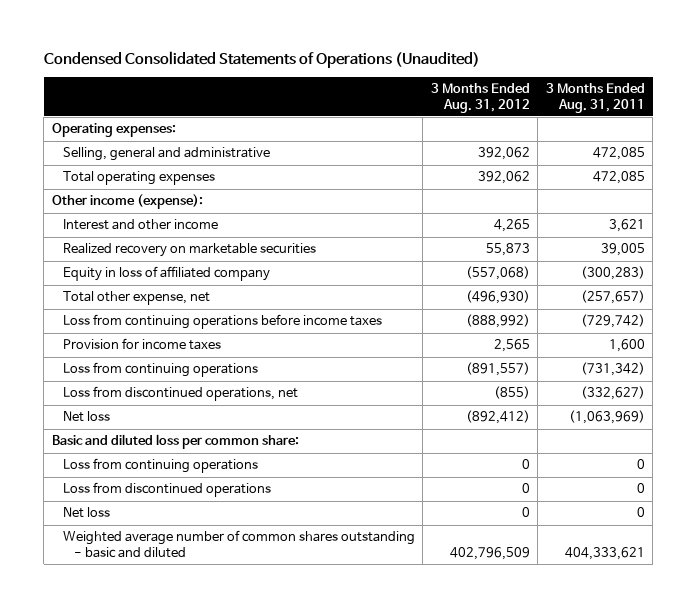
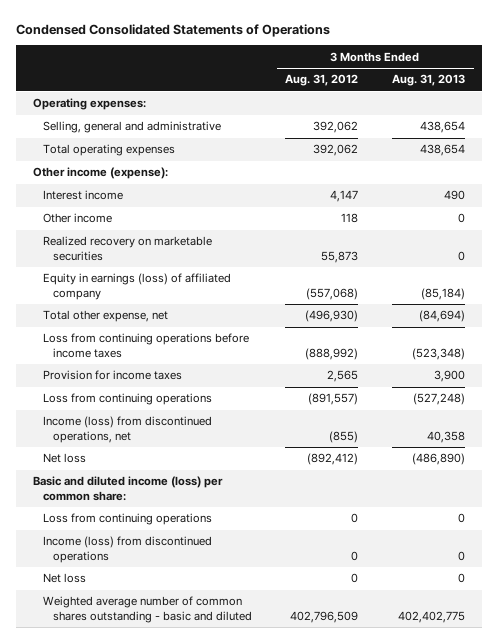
[43,50,480,68] Condensed Consolidated Statements of Operations (Unaudited) -> [16,23,331,37] Condensed Consolidated Statements of Operations
[545,83,645,113] 3 Months Ended Aug. 31, 2011 -> none
none -> [392,74,466,87] Aug. 31, 2013
[63,219,219,231] Interest and other income -> [42,190,123,201] Interest income
[493,219,530,233] 4,265 -> [330,190,359,203] 4,147
none -> [42,213,112,224] Other income
[63,266,271,282] Equity in loss of affiliated company -> [42,273,231,300] Equity in earnings (loss) of affiliated company
[63,386,299,402] Loss from discontinued operations, net -> [42,416,212,443] Income (loss) from discontinued operations, net
[51,434,299,450] Basic and diluted loss per common share: -> [33,476,224,501] Basic and diluted income (loss) per common share:
[63,482,272,498] Loss from discontinued operations -> [42,536,212,563] Income (loss) from discontinued operations

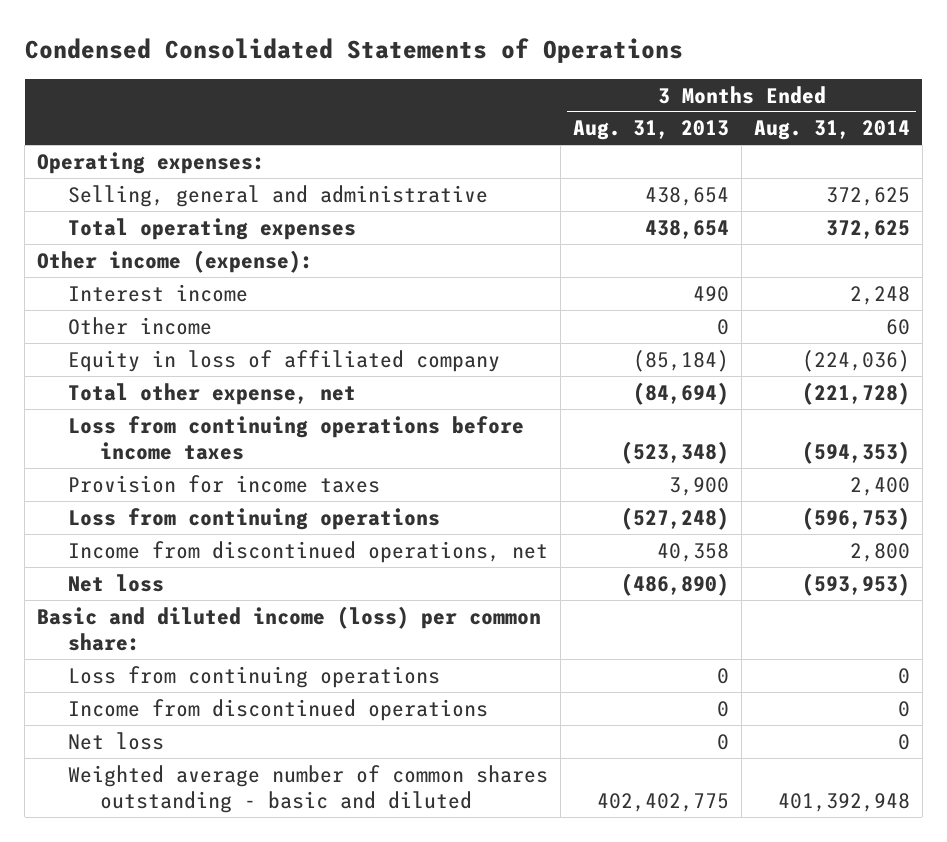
[285,74,359,87] Aug. 31, 2012 -> none
none -> [754,120,911,141] Aug. 31, 2014
[42,236,212,261] Realized recovery on marketable securities -> none
[42,273,231,300] Equity in earnings (loss) of affiliated company -> [68,349,501,372] Equity in loss of affiliated company
[42,416,212,443] Income (loss) from discontinued operations, net -> [68,540,549,563] Income from discontinued operations, net
[42,536,212,563] Income (loss) from discontinued operations -> [68,698,489,721] Income from discontinued operations

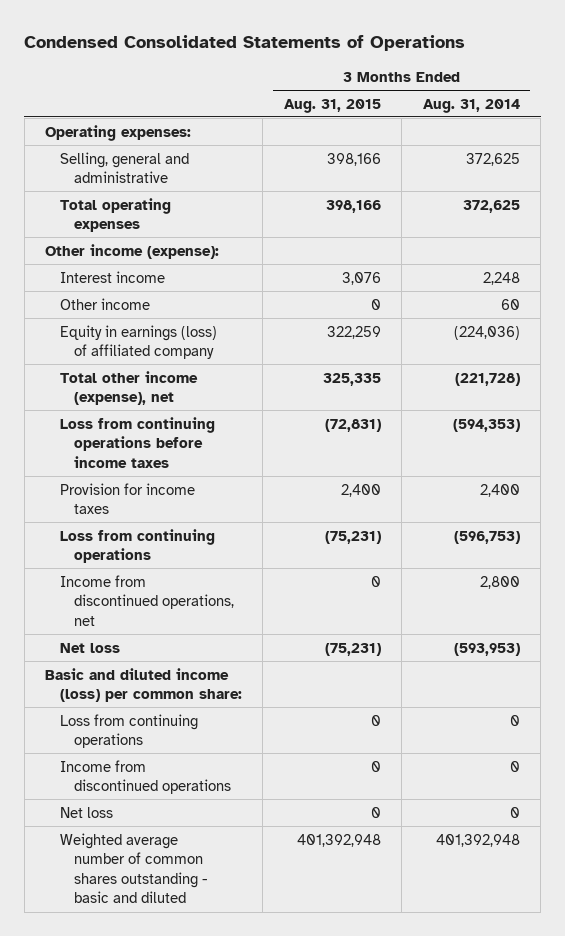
[573,120,730,141] Aug. 31, 2013 -> none
none -> [283,98,381,113] Aug. 31, 2015
[68,349,501,372] Equity in loss of affiliated company -> [59,324,217,360] Equity in earnings (loss) of affiliated company
[68,382,357,405] Total other expense, net -> [59,370,198,406] Total other income (expense), net

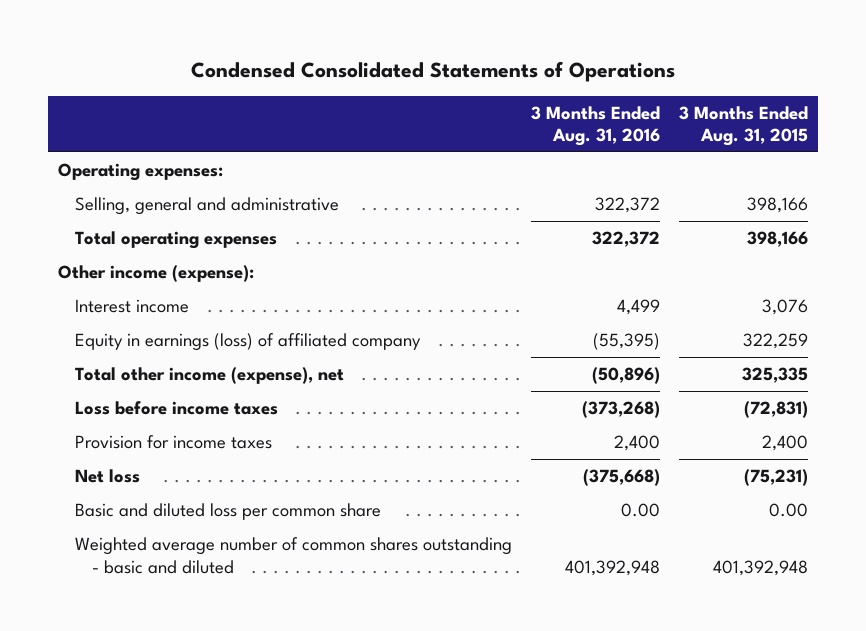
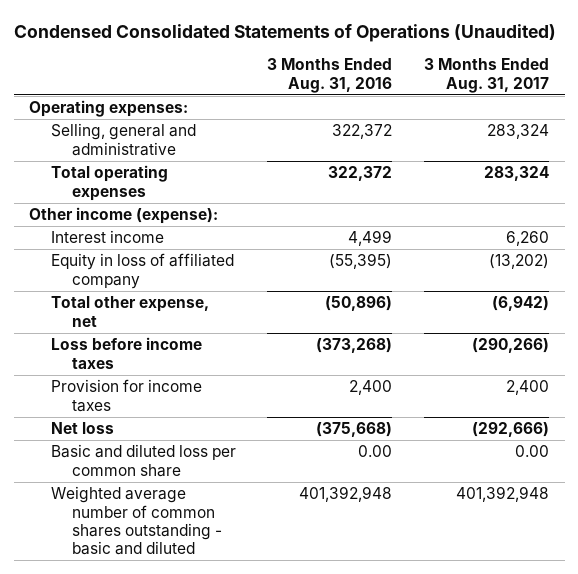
[190,60,675,82] Condensed Consolidated Statements of Operations -> [13,23,556,42] Condensed Consolidated Statements of Operations (Unaudited)
[679,105,809,147] 3 Months Ended Aug. 31, 2015 -> none
none -> [423,58,549,93] 3 Months Ended Aug. 31, 2017
[74,333,421,352] Equity in earnings (loss) of affiliated company -> [50,253,234,289] Equity in loss of affiliated company
[74,367,344,385] Total other income (expense), net -> [50,296,209,327] Total other expense, net

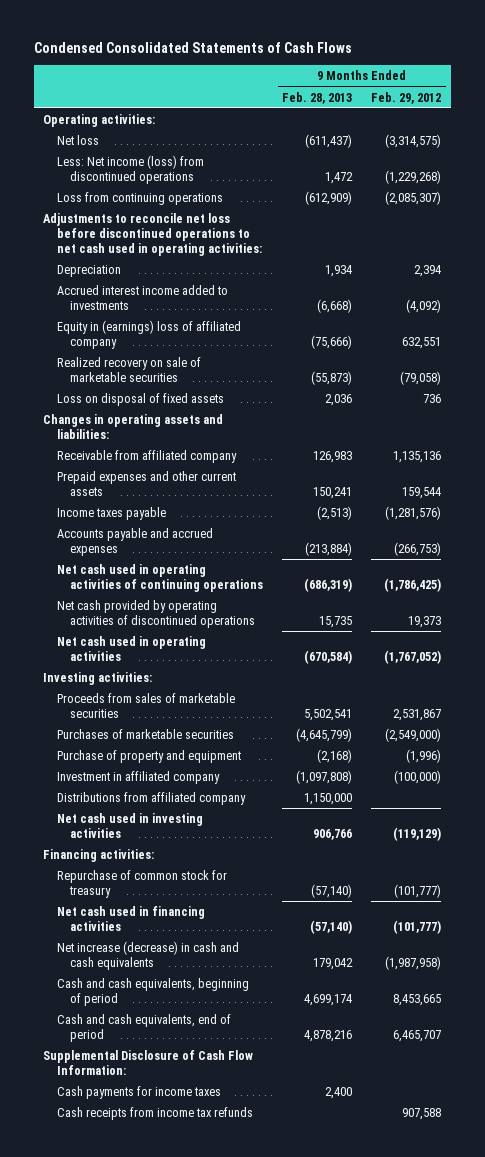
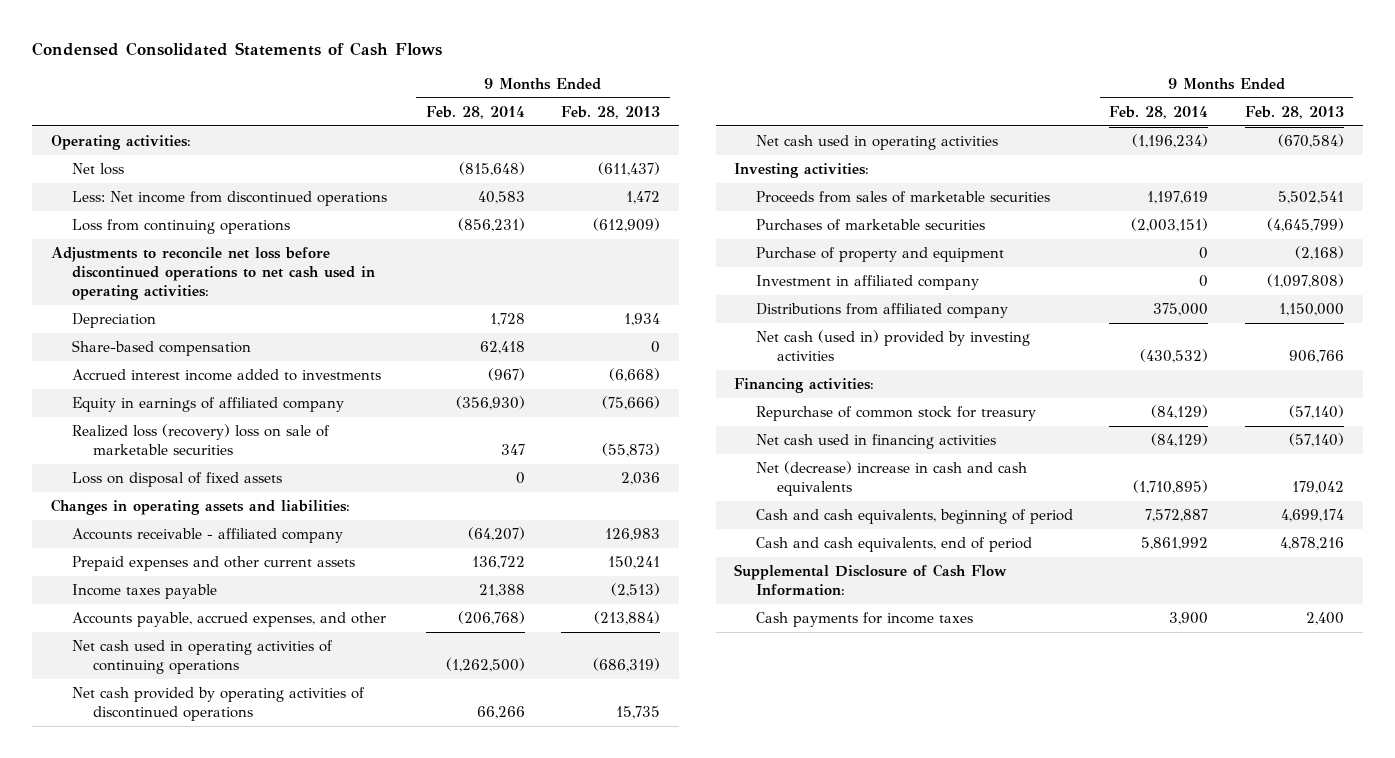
[371,91,442,104] Feb. 29, 2012 -> none
none -> [425,106,525,120] Feb. 28, 2014
[56,155,204,185] Less: Net income (loss) from discontinued operations -> [71,191,387,207] Less: Net income from discontinued operations
none -> [71,340,251,357] Share-based compensation
[56,320,241,350] Equity in (earnings) loss of affiliated company -> [71,397,344,413] Equity in earnings of affiliated company
[56,357,201,383] Realized recovery on sale of marketable securities -> [71,424,330,455] Realized loss (recovery) loss on sale of marketable securities
[56,450,237,464] Receivable from affiliated company -> [71,528,343,544] Accounts receivable - affiliated company
[56,528,213,557] Accounts payable and accrued expenses -> [71,612,386,628] Accounts payable, accrued expenses, and other
[56,813,203,839] Net cash used in investing activities -> [755,330,1030,361] Net cash (used in) provided by investing activities
[56,941,239,971] Net increase (decrease) in cash and cash equivalents -> [755,461,1027,496] Net (decrease) increase in cash and cash equivalents
[56,1107,253,1121] Cash receipts from income tax refunds -> none

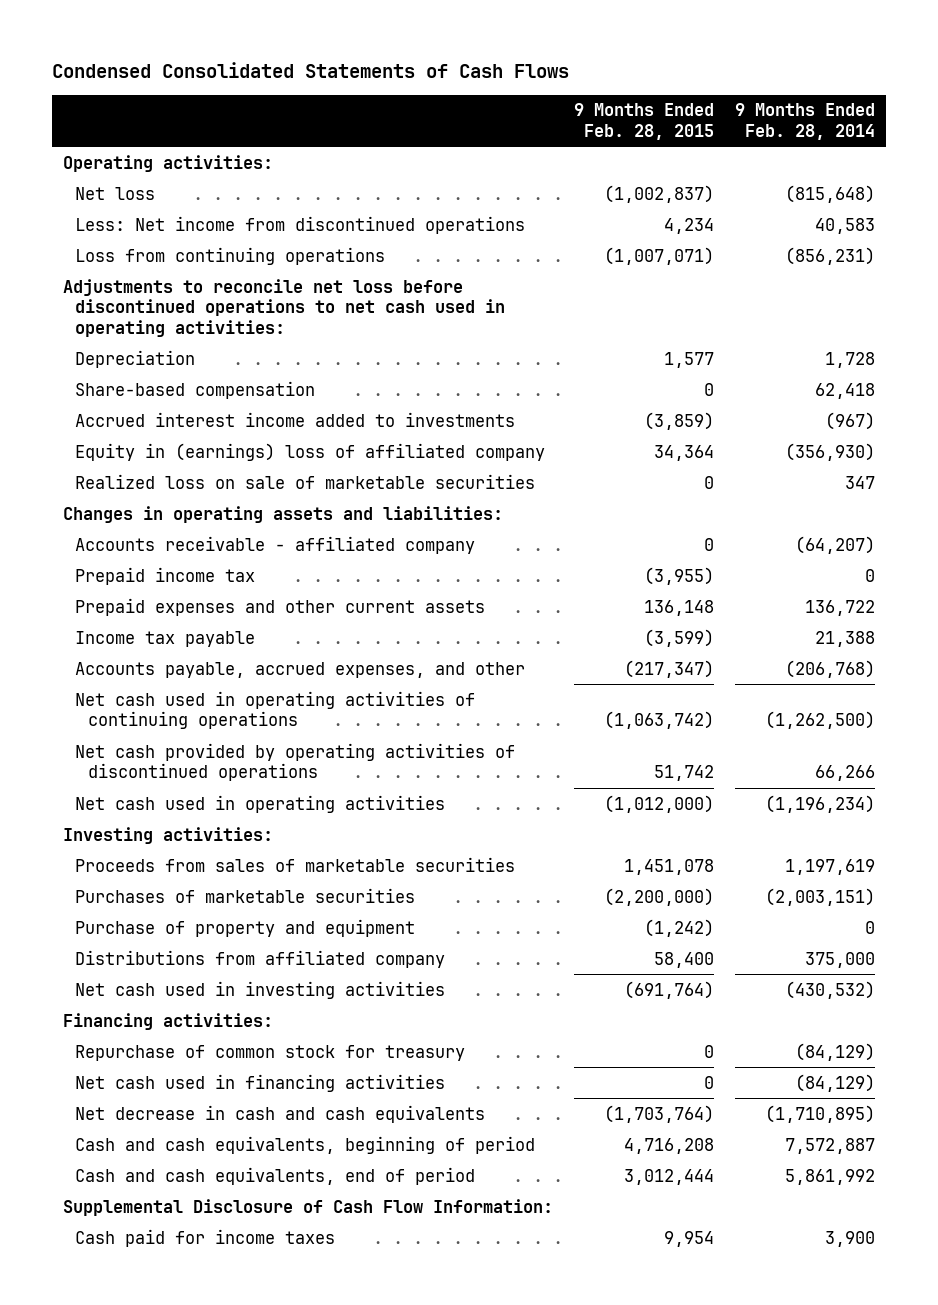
[561,106,661,120] Feb. 28, 2013 -> none
none -> [573,103,714,140] 9 Months Ended Feb. 28, 2015
[71,472,282,488] Loss on disposal of fixed assets -> none
[71,397,344,413] Equity in earnings of affiliated company -> [75,442,546,461] Equity in (earnings) loss of affiliated company
[71,424,330,455] Realized loss (recovery) loss on sale of marketable securities -> [75,473,536,489] Realized loss on sale of marketable securities
none -> [75,566,256,585] Prepaid income tax
[71,584,217,600] Income taxes payable -> [75,630,256,647] Income tax payable
[755,275,979,291] Investment in affiliated company -> none
[755,330,1030,361] Net cash (used in) provided by investing activities -> [75,980,446,999] Net cash used in investing activities
[755,461,1027,496] Net (decrease) increase in cash and cash equivalents -> [75,1104,486,1123] Net decrease in cash and cash equivalents
[755,612,973,628] Cash payments for income taxes -> [75,1228,336,1247] Cash paid for income taxes

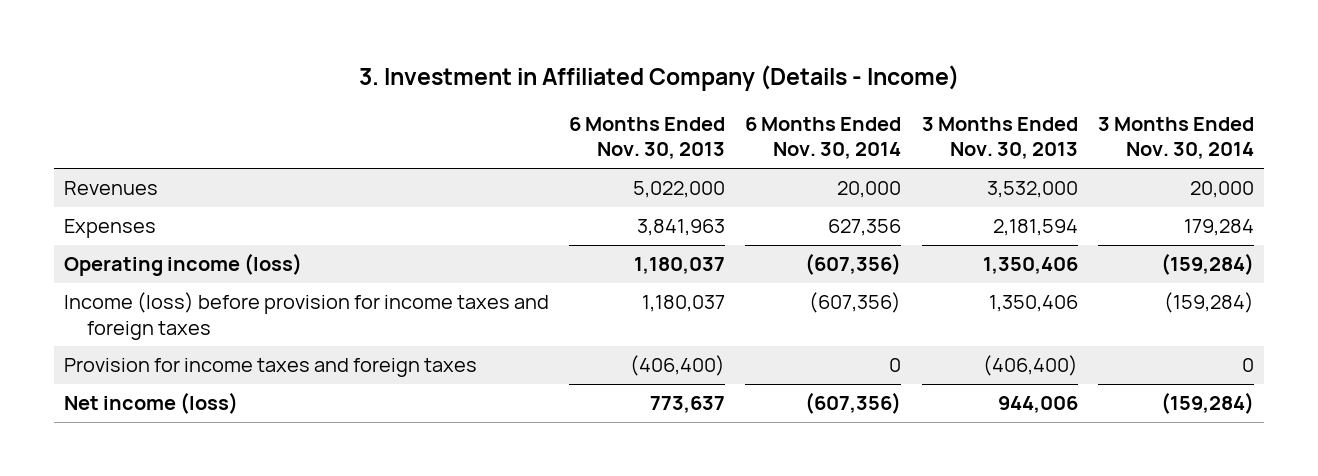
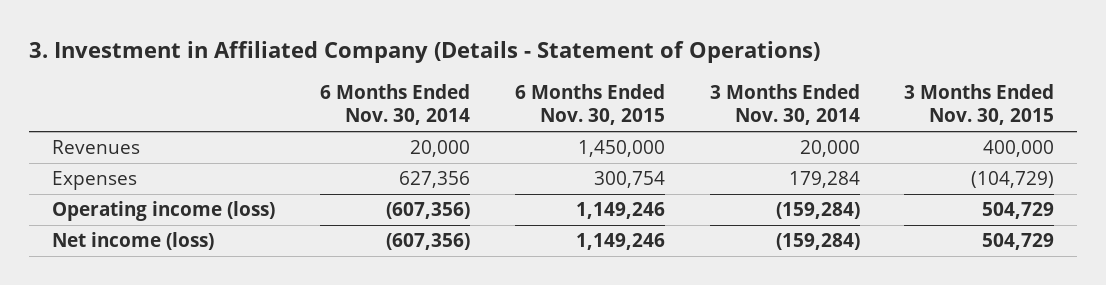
[358,64,959,91] 3. Investment in Affiliated Company (Details - Income) -> [29,41,821,64] 3. Investment in Affiliated Company (Details - Statement of Operations)
[569,116,726,160] 6 Months Ended Nov. 30, 2013 -> none
[921,116,1078,160] 3 Months Ended Nov. 30, 2013 -> none
none -> [514,83,665,126] 6 Months Ended Nov. 30, 2015
none -> [904,83,1055,126] 3 Months Ended Nov. 30, 2015
[64,292,550,340] Income (loss) before provision for income taxes and foreign taxes -> none
[64,358,478,378] Provision for income taxes and foreign taxes -> none

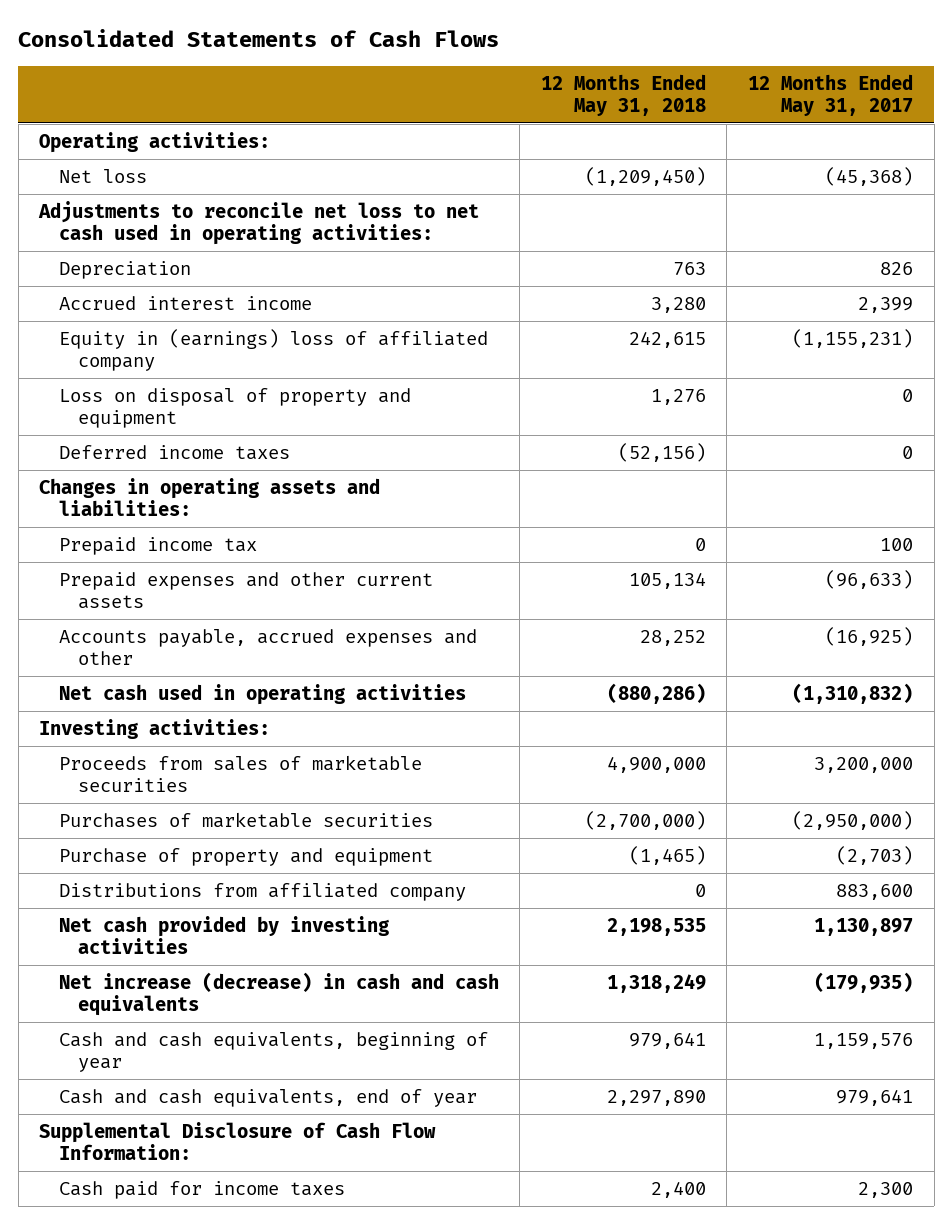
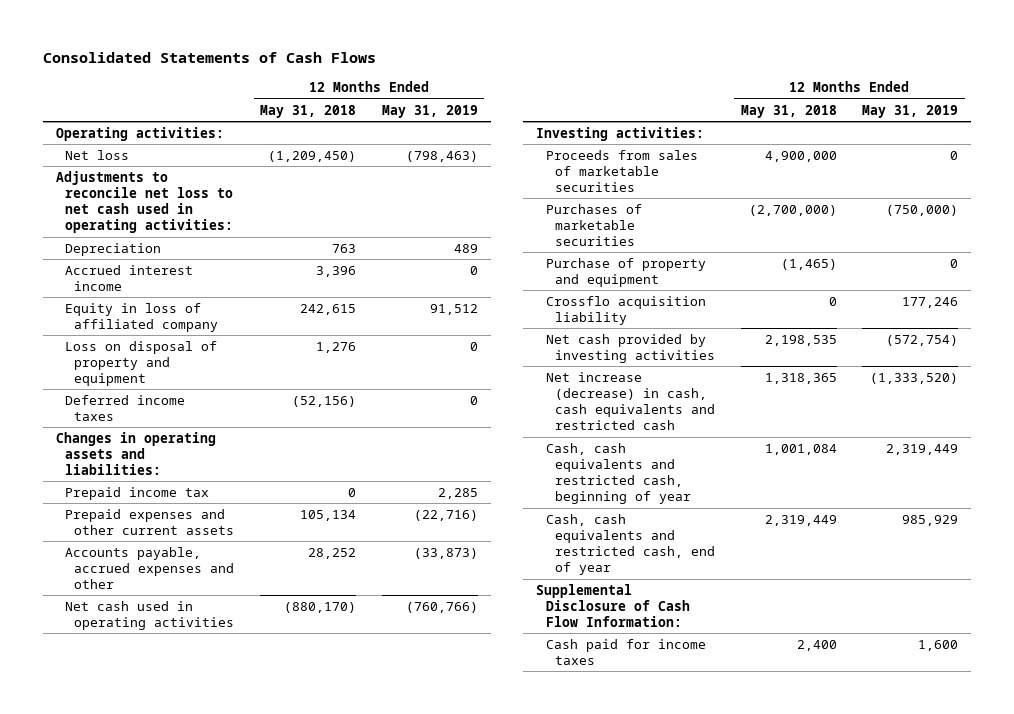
[748,73,914,117] 12 Months Ended May 31, 2017 -> none
none -> [381,104,478,118] May 31, 2019
[650,296,706,313] 3,280 -> [316,265,357,277] 3,396
[58,328,488,372] Equity in (earnings) loss of affiliated company -> [65,302,219,332] Equity in loss of affiliated company
[606,682,706,704] (880,286) -> [284,601,357,613] (880,170)
[58,882,466,901] Distributions from affiliated company -> none
none -> [545,295,706,325] Crossflo acquisition liability
[58,971,499,1017] Net increase (decrease) in cash and cash equivalents -> [545,371,715,431] Net increase (decrease) in cash, cash equivalents and restricted cash
[606,973,706,993] 1,318,249 -> [764,372,837,384] 1,318,365
[58,1031,488,1073] Cash and cash equivalents, beginning of year -> [545,442,691,505] Cash, cash equivalents and restricted cash, beginning of year
[628,1031,706,1049] 979,641 -> [764,443,837,455] 1,001,084
[58,1088,477,1107] Cash and cash equivalents, end of year -> [545,513,715,576] Cash, cash equivalents and restricted cash, end of year
[606,1089,706,1106] 2,297,890 -> [764,514,837,526] 2,319,449

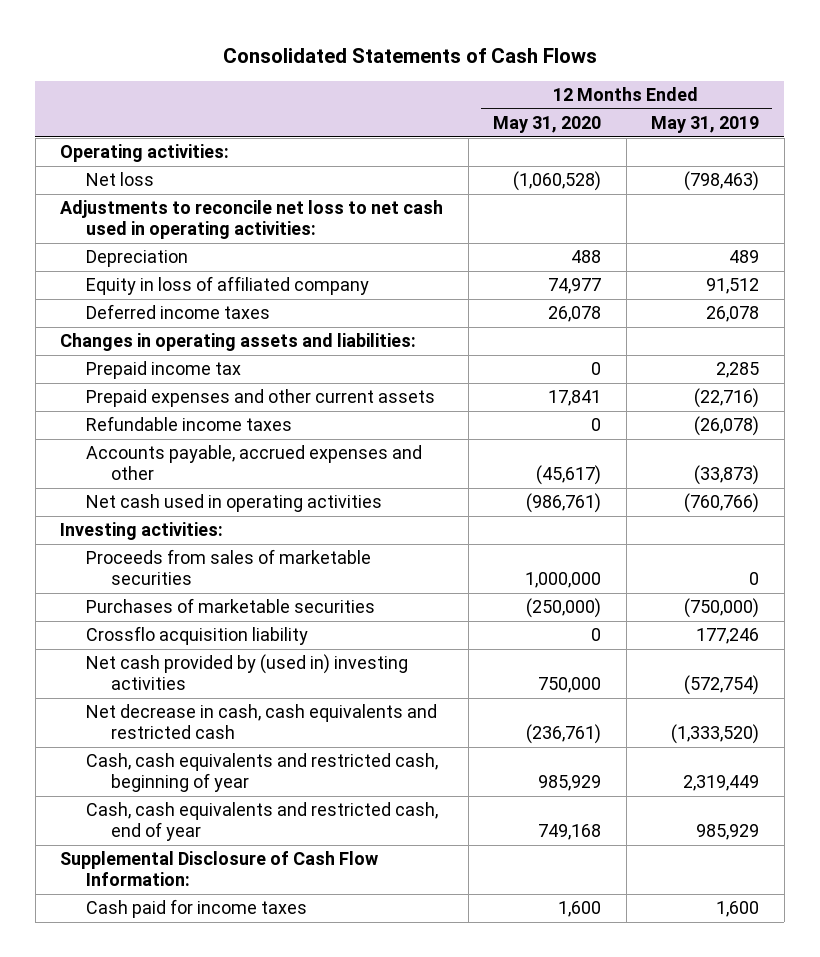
[260,104,357,118] May 31, 2018 -> none
none -> [493,115,602,133] May 31, 2020
[65,264,194,291] Accrued interest income -> none
[65,340,218,387] Loss on disposal of property and equipment -> none
[469,395,478,405] 0 -> [706,306,760,323] 26,078
none -> [85,416,292,432] Refundable income taxes
[545,257,706,287] Purchase of property and equipment -> none
[545,333,715,363] Net cash provided by investing activities -> [85,654,408,690] Net cash provided by (used in) investing activities
[545,371,715,431] Net increase (decrease) in cash, cash equivalents and restricted cash -> [85,704,437,739] Net decrease in cash, cash equivalents and restricted cash

